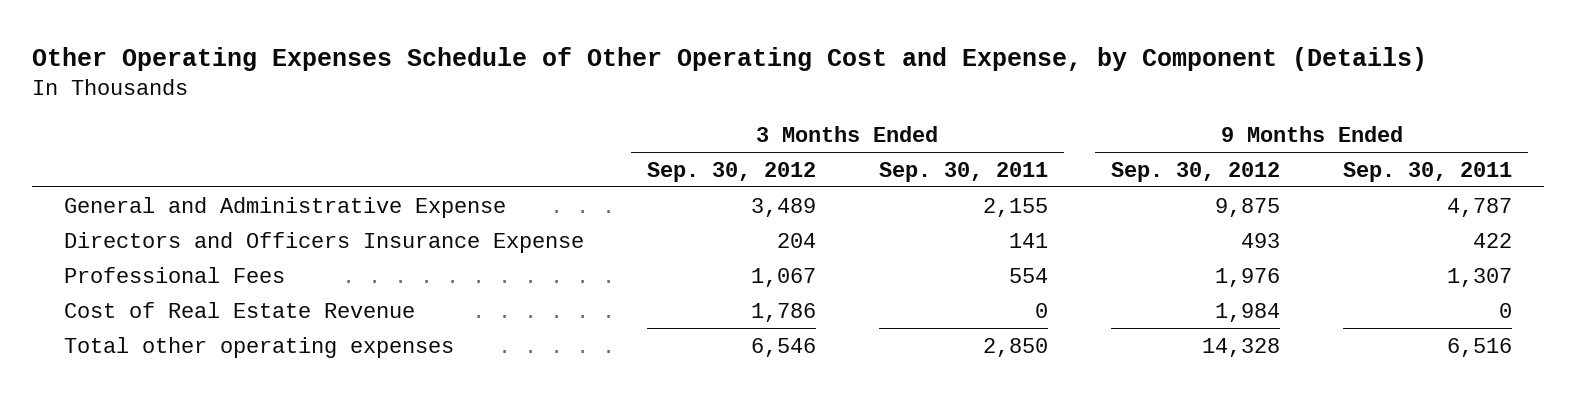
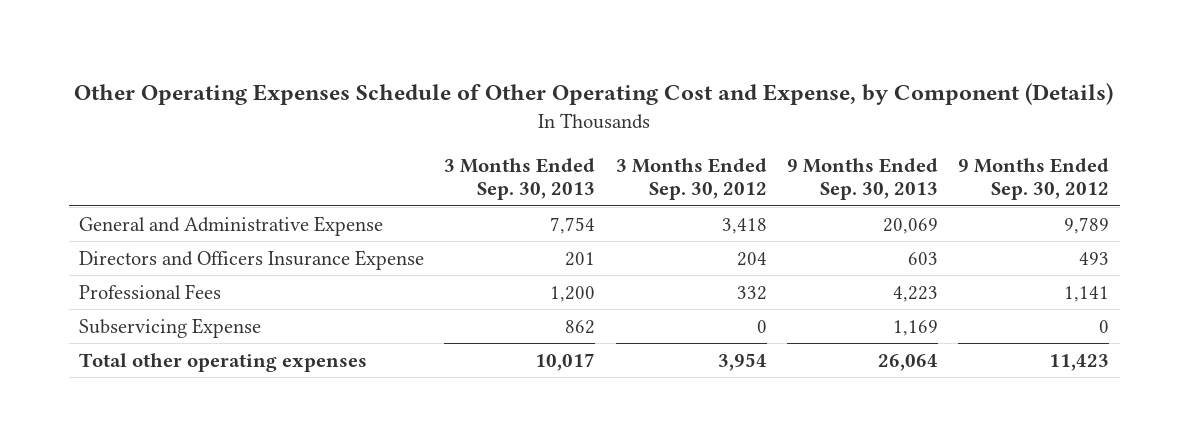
[879,161,1049,182] Sep. 30, 2011 -> none
[1343,161,1513,182] Sep. 30, 2011 -> none
none -> [444,157,596,201] 3 Months Ended Sep. 30, 2013
none -> [787,157,939,201] 9 Months Ended Sep. 30, 2013
[750,197,816,217] 3,489 -> [721,217,767,234] 3,418
[1215,197,1281,217] 9,875 -> [1064,216,1110,234] 9,789
[63,301,415,318] Cost of Real Estate Revenue -> none
[750,267,816,287] 1,067 -> [736,285,767,300] 332
[1215,267,1281,287] 1,976 -> [1064,285,1110,302] 1,141
none -> [78,317,261,338] Subservicing Expense
[750,337,816,357] 6,546 -> [717,352,767,371] 3,954
[1202,337,1281,357] 14,328 -> [1049,353,1110,371] 11,423

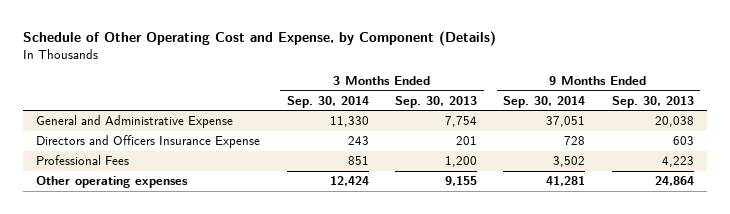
[74,83,1114,106] Other Operating Expenses Schedule of Other Operating Cost and Expense, by Component (Details) -> [23,31,497,47] Schedule of Other Operating Cost and Expense, by Component (Details)
[615,157,767,201] 3 Months Ended Sep. 30, 2012 -> none
[958,157,1110,201] 9 Months Ended Sep. 30, 2012 -> none
none -> [286,95,369,108] Sep. 30, 2014
none -> [503,95,586,108] Sep. 30, 2014
[883,217,939,234] 20,069 -> [654,116,694,128] 20,038
[78,317,261,338] Subservicing Expense -> none
[78,352,367,372] Total other operating expenses -> [36,176,189,189] Other operating expenses
[535,352,596,371] 10,017 -> [444,176,477,187] 9,155
[878,353,939,371] 26,064 -> [654,176,694,187] 24,864

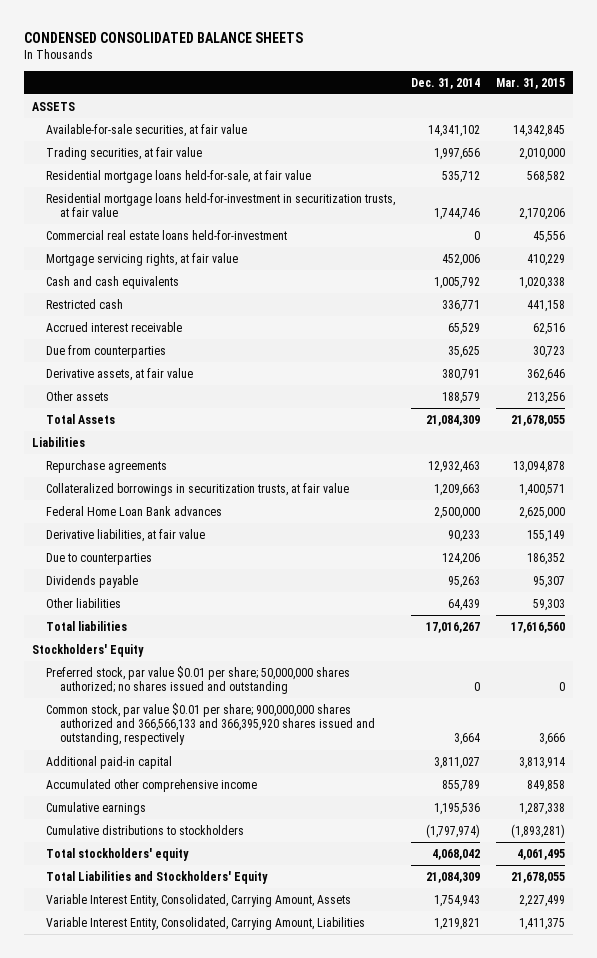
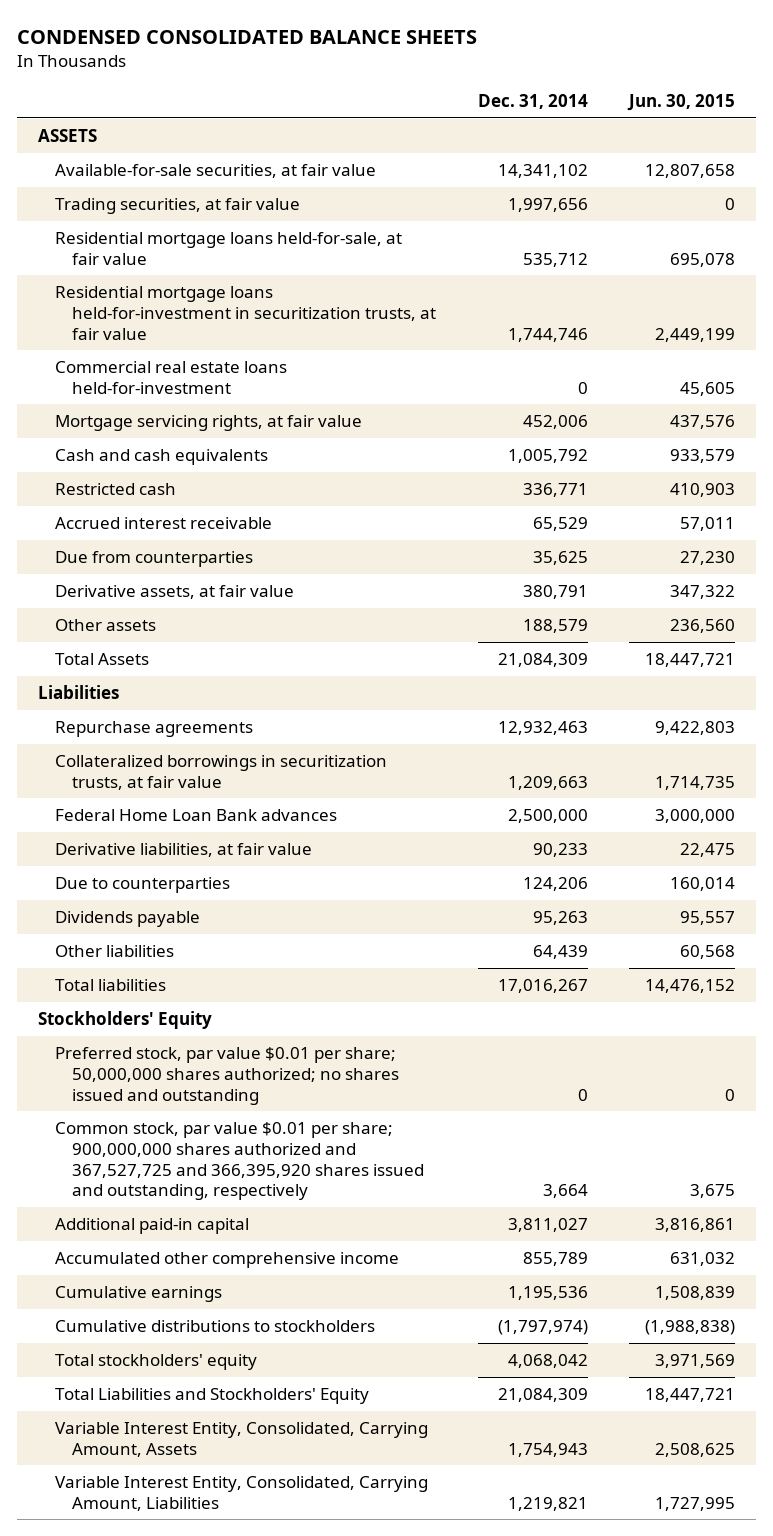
[496,77,566,89] Mar. 31, 2015 -> none
none -> [627,94,736,112] Jun. 30, 2015
[46,702,376,746] Common stock, par value $0.01 per share; 900,000,000 shares authorized and 366,566,133 and 366,395,920 shares issued and outstanding, respectively -> [55,1121,425,1201] Common stock, par value $0.01 per share; 900,000,000 shares authorized and 367,527,725 and 366,395,920 shares issued and outstanding, respectively

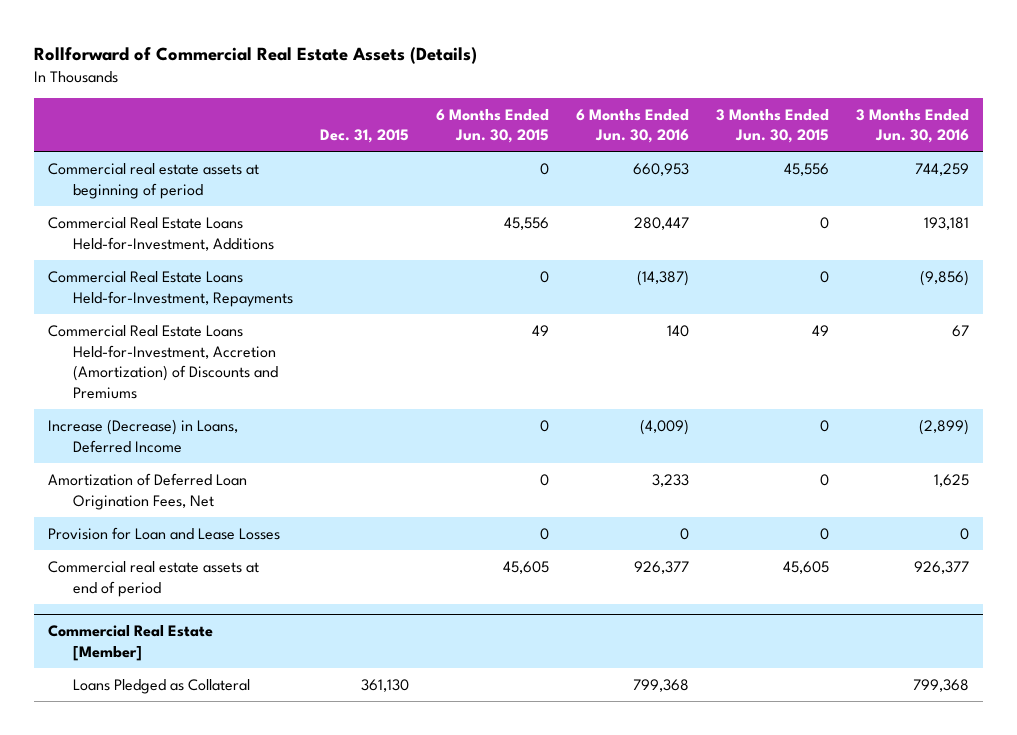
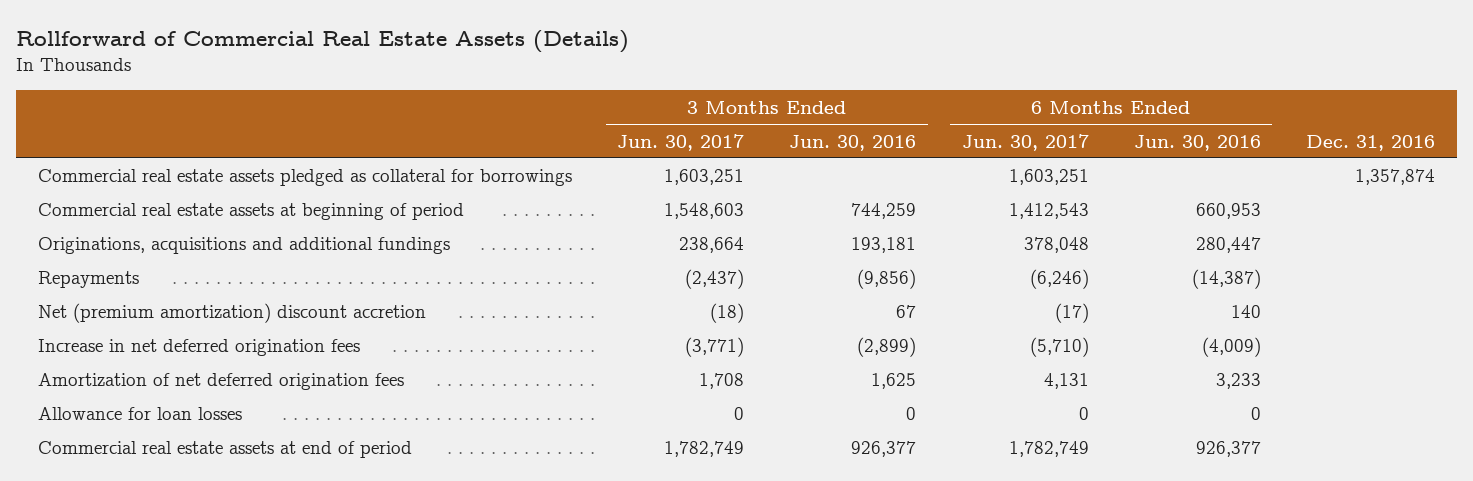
[319,129,409,144] Dec. 31, 2015 -> none
[435,108,549,144] 6 Months Ended Jun. 30, 2015 -> none
[716,108,830,144] 3 Months Ended Jun. 30, 2015 -> none
none -> [617,133,745,151] Jun. 30, 2017
none -> [961,133,1089,151] Jun. 30, 2017
none -> [1305,134,1435,151] Dec. 31, 2016
none -> [38,169,573,187] Commercial real estate assets pledged as collateral for borrowings
[47,216,274,251] Commercial Real Estate Loans Held-for-Investment, Additions -> [38,237,451,255] Originations, acquisitions and additional fundings
[47,270,293,307] Commercial Real Estate Loans Held-for-Investment, Repayments -> [38,271,140,289] Repayments
[47,324,278,400] Commercial Real Estate Loans Held-for-Investment, Accretion (Amortization) of Discounts and Premiums -> [38,303,427,324] Net (premium amortization) discount accretion
[47,418,238,453] Increase (Decrease) in Loans, Deferred Income -> [38,339,361,357] Increase in net deferred origination fees
[47,472,247,510] Amortization of Deferred Loan Origination Fees, Net -> [38,373,405,391] Amortization of net deferred origination fees
[47,526,280,540] Provision for Loan and Lease Losses -> [38,407,243,421] Allowance for loan losses
[47,625,213,662] Commercial Real Estate [Member] -> none
[72,678,250,694] Loans Pledged as Collateral -> none

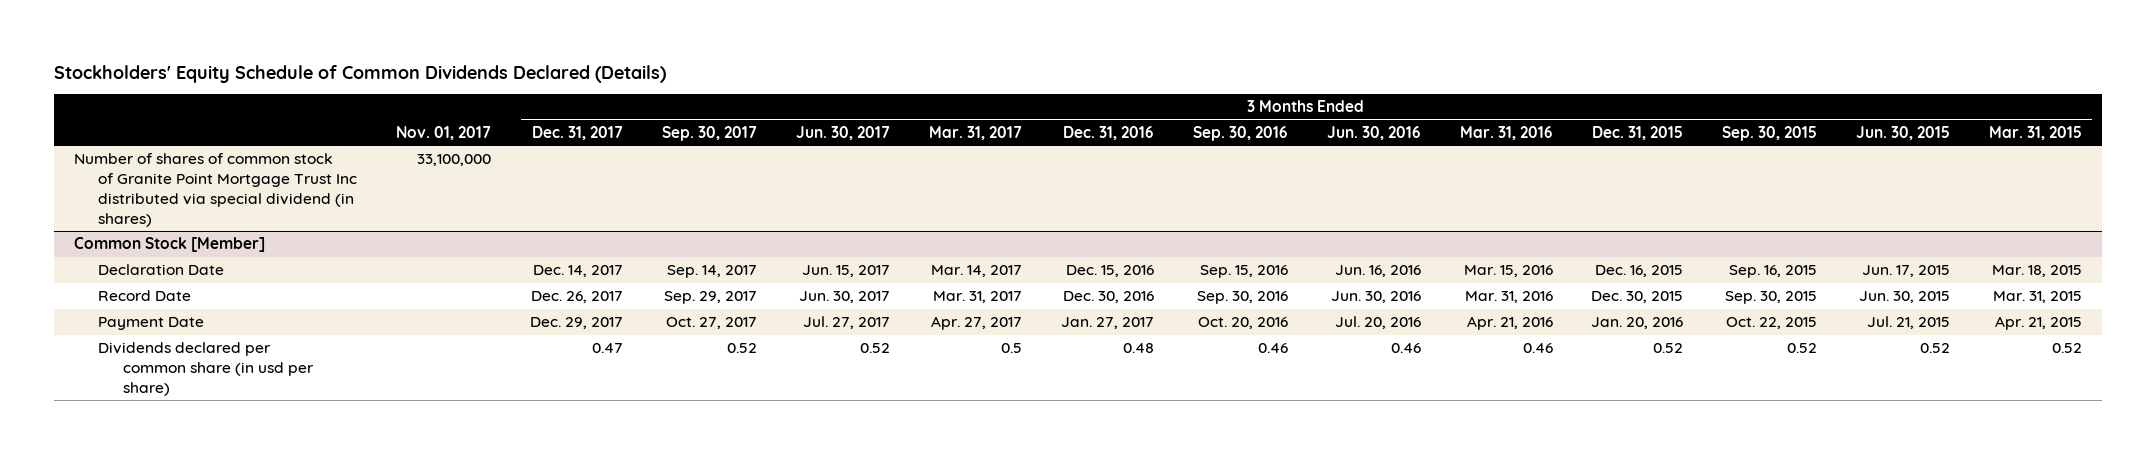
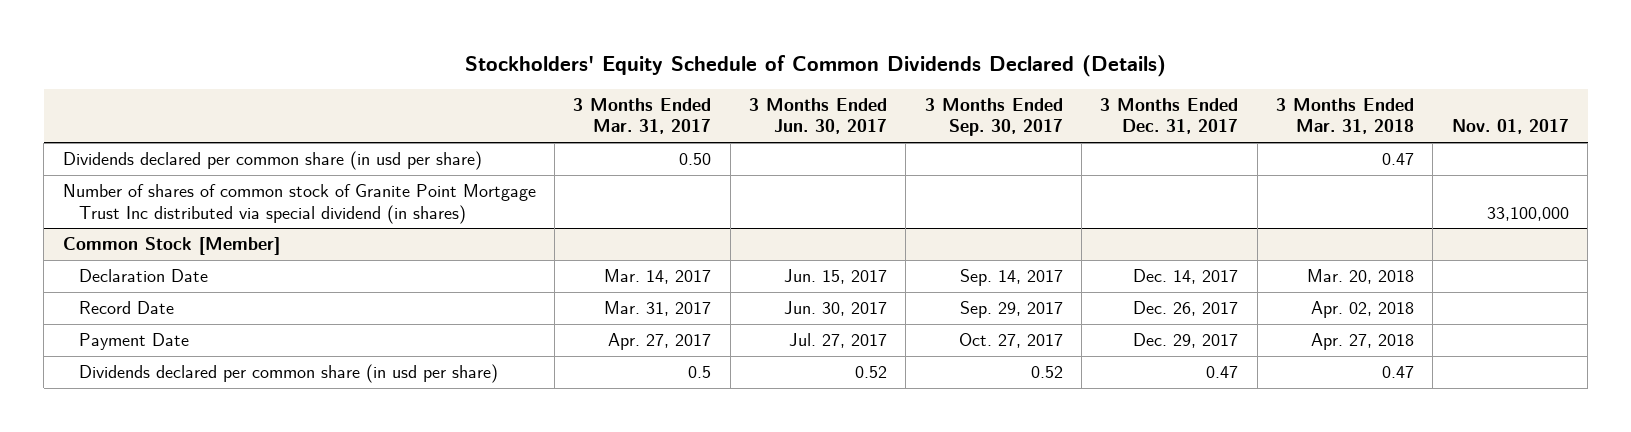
[1062,125,1154,140] Dec. 31, 2016 -> none
[1192,125,1288,141] Sep. 30, 2016 -> none
[1326,125,1421,140] Jun. 30, 2016 -> none
[1459,125,1553,140] Mar. 31, 2016 -> none
[1592,125,1684,140] Dec. 31, 2015 -> none
[1722,125,1818,141] Sep. 30, 2015 -> none
[1856,125,1951,140] Jun. 30, 2015 -> none
[1989,125,2083,140] Mar. 31, 2015 -> none
none -> [1276,97,1415,135] 3 Months Ended Mar. 31, 2018
none -> [62,151,482,171] Dividends declared per common share (in usd per share)

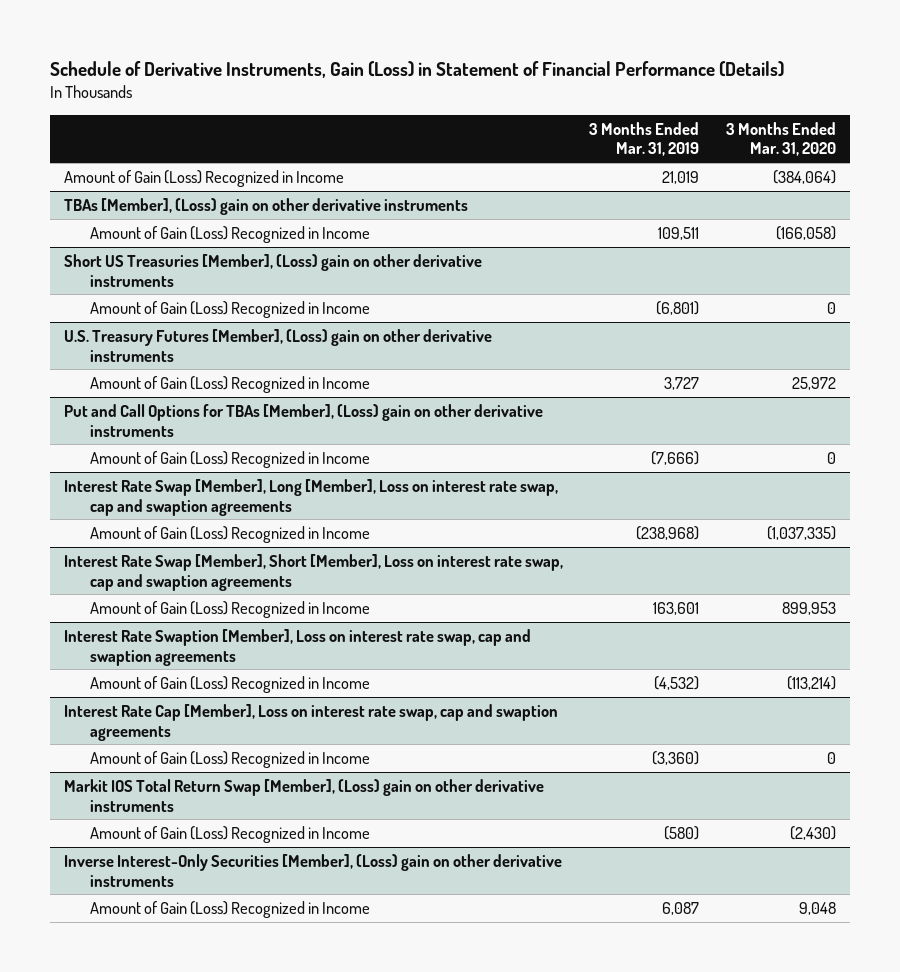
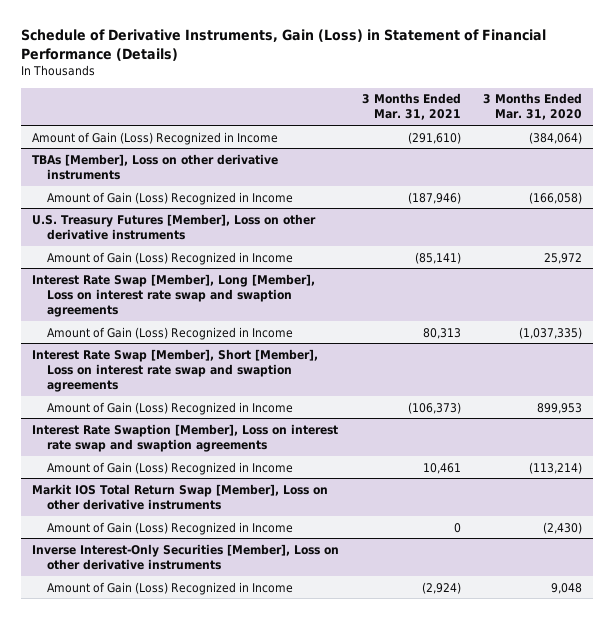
[589,121,700,157] 3 Months Ended Mar. 31, 2019 -> none
none -> [361,93,461,121] 3 Months Ended Mar. 31, 2021
[63,197,468,215] TBAs [Member], (Loss) gain on other derivative instruments -> [32,153,279,180] TBAs [Member], Loss on other derivative instruments
[63,253,482,287] Short US Treasuries [Member], (Loss) gain on other derivative instruments -> none
[89,300,370,318] Amount of Gain (Loss) Recognized in Income -> none
[63,328,492,362] U.S. Treasury Futures [Member], (Loss) gain on other derivative instruments -> [32,213,317,240] U.S. Treasury Futures [Member], Loss on other derivative instruments
[63,403,543,437] Put and Call Options for TBAs [Member], (Loss) gain on other derivative instruments -> none
[89,450,370,468] Amount of Gain (Loss) Recognized in Income -> none
[63,478,558,516] Interest Rate Swap [Member], Long [Member], Loss on interest rate swap, cap and swaption agreements -> [32,273,316,317] Interest Rate Swap [Member], Long [Member], Loss on interest rate swap and swaption agreements
[63,553,563,591] Interest Rate Swap [Member], Short [Member], Loss on interest rate swap, cap and swaption agreements -> [32,348,319,392] Interest Rate Swap [Member], Short [Member], Loss on interest rate swap and swaption agreements
[63,628,531,666] Interest Rate Swaption [Member], Loss on interest rate swap, cap and swaption agreements -> [32,423,339,452] Interest Rate Swaption [Member], Loss on interest rate swap and swaption agreements
[63,703,558,741] Interest Rate Cap [Member], Loss on interest rate swap, cap and swaption agreements -> none
[89,750,370,768] Amount of Gain (Loss) Recognized in Income -> none
[63,778,544,812] Markit IOS Total Return Swap [Member], (Loss) gain on other derivative instruments -> [32,483,329,510] Markit IOS Total Return Swap [Member], Loss on other derivative instruments
[63,853,562,887] Inverse Interest-Only Securities [Member], (Loss) gain on other derivative instruments -> [32,543,340,570] Inverse Interest-Only Securities [Member], Loss on other derivative instruments

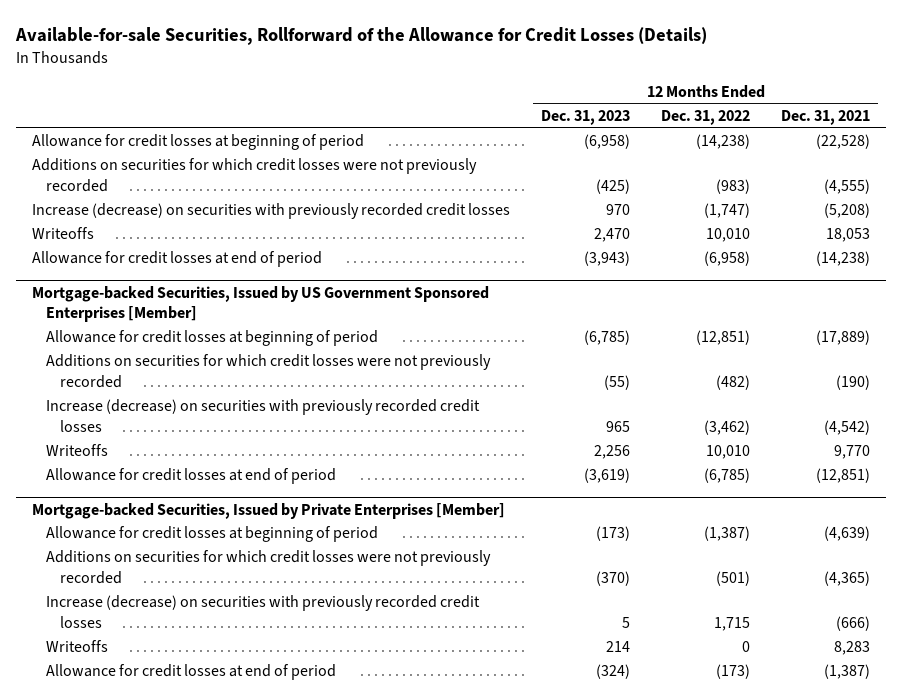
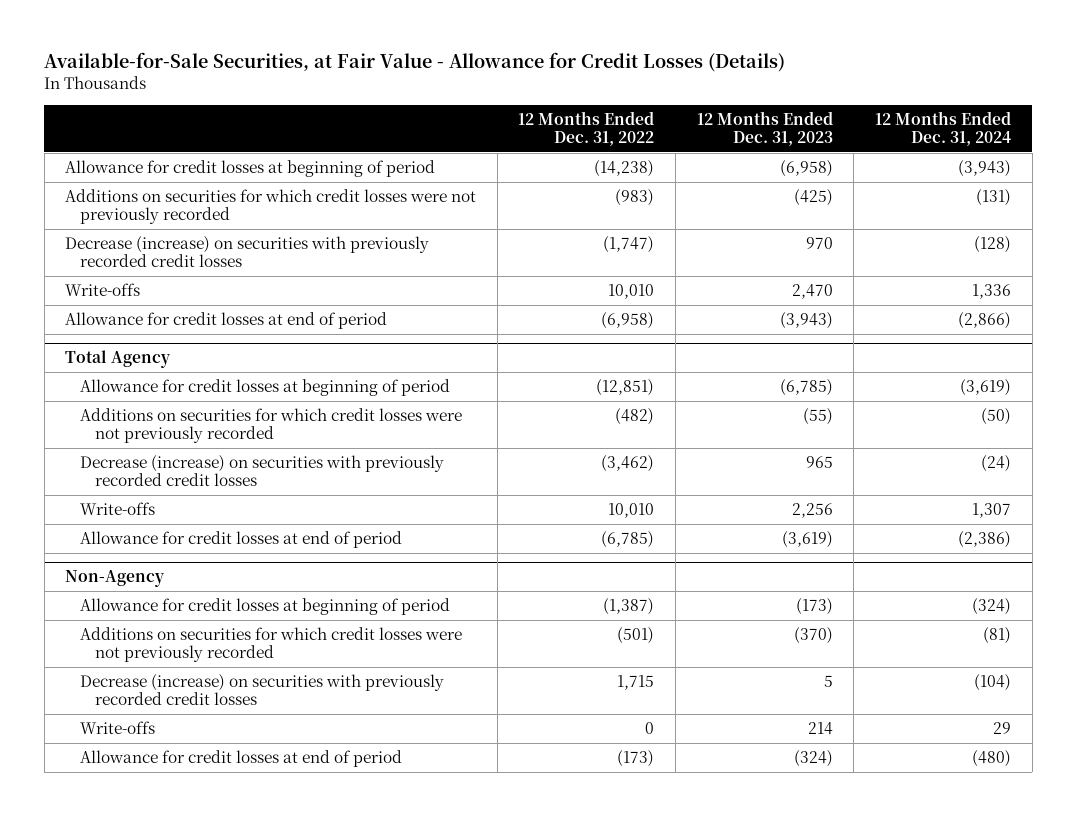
[14,26,707,45] Available-for-sale Securities, Rollforward of the Allowance for Credit Losses (Details) -> [44,52,786,73] Available-for-Sale Securities, at Fair Value - Allowance for Credit Losses (Details)
[781,109,871,125] Dec. 31, 2021 -> none
none -> [875,111,1012,147] 12 Months Ended Dec. 31, 2024
[31,203,510,220] Increase (decrease) on securities with previously recorded credit losses -> [65,236,430,268] Decrease (increase) on securities with previously recorded credit losses
[31,227,94,240] Writeoffs -> [65,283,141,297] Write-offs
[31,285,489,322] Mortgage-backed Securities, Issued by US Government Sponsored Enterprises [Member] -> [65,350,171,369] Total Agency
[45,399,480,432] Increase (decrease) on securities with previously recorded credit losses -> [80,455,445,487] Decrease (increase) on securities with previously recorded credit losses
[45,444,108,457] Writeoffs -> [80,502,156,516] Write-offs
[31,502,505,519] Mortgage-backed Securities, Issued by Private Enterprises [Member] -> [65,570,165,588] Non-Agency
[45,595,480,628] Increase (decrease) on securities with previously recorded credit losses -> [80,674,445,706] Decrease (increase) on securities with previously recorded credit losses
[45,640,108,653] Writeoffs -> [80,721,156,735] Write-offs

